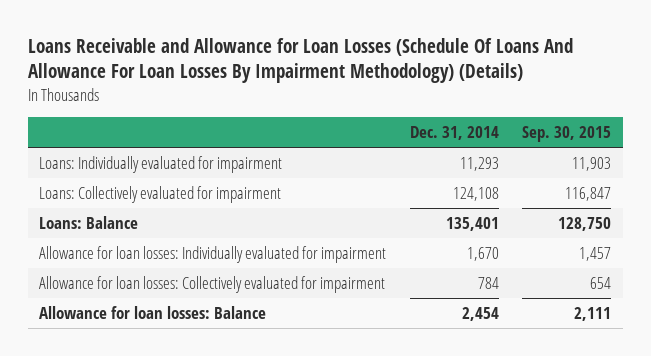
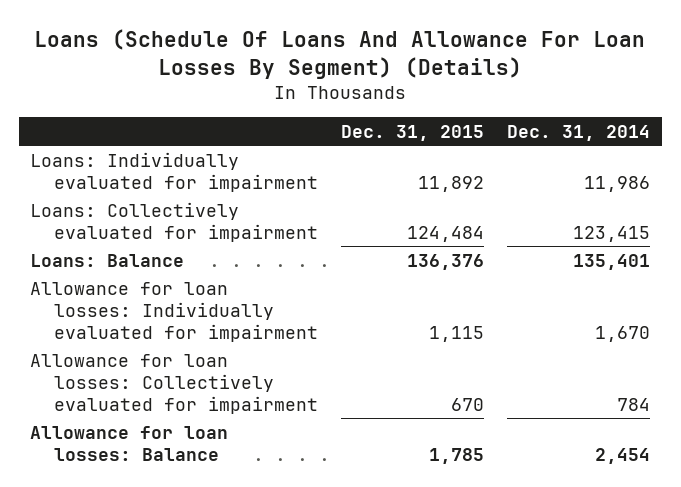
[27,38,573,84] Loans Receivable and Allowance for Loan Losses (Schedule Of Loans And Allowance For Loan Losses By Impairment Methodology) (Details) -> [34,28,646,79] Loans (Schedule Of Loans And Allowance For Loan Losses By Segment) (Details)
[522,125,612,142] Sep. 30, 2015 -> none
none -> [341,124,485,141] Dec. 31, 2015
[459,156,499,171] 11,293 -> [584,175,651,192] 11,986
[452,186,499,201] 124,108 -> [573,225,651,242] 123,415

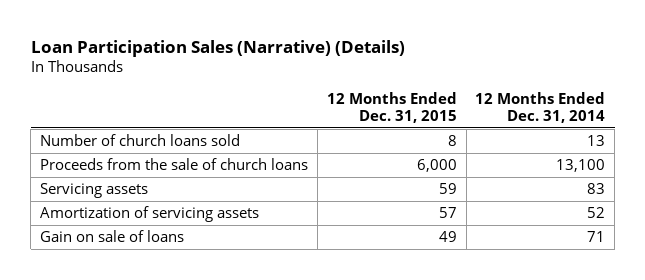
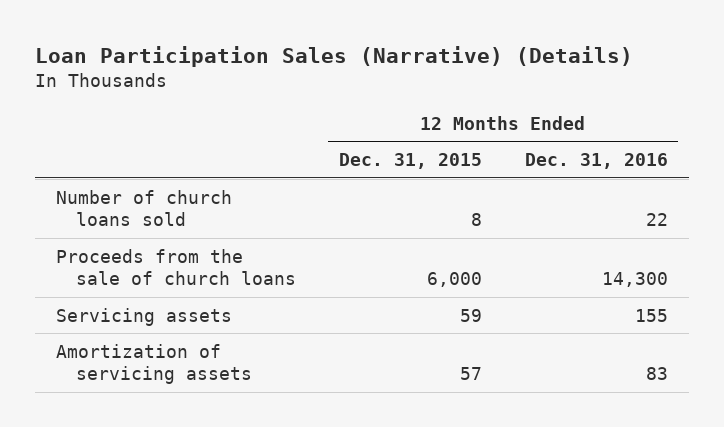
[475,91,606,123] 12 Months Ended Dec. 31, 2014 -> none
none -> [524,153,668,170] Dec. 31, 2016
[40,230,185,243] Gain on sale of loans -> none

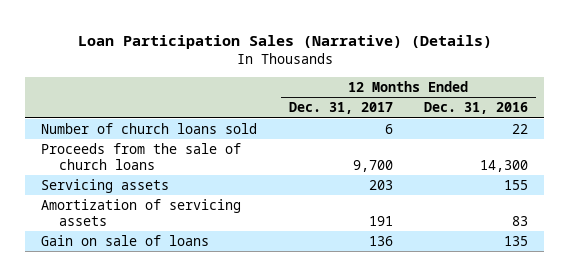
[339,153,483,170] Dec. 31, 2015 -> none
none -> [288,102,393,115] Dec. 31, 2017
none -> [41,234,210,246] Gain on sale of loans

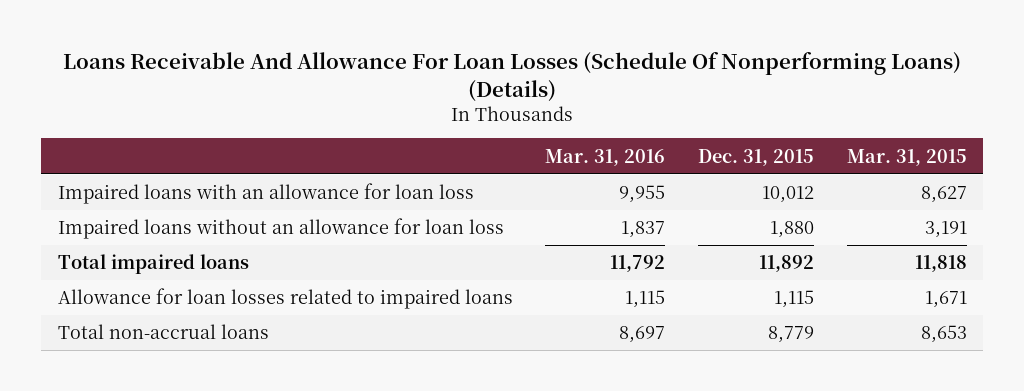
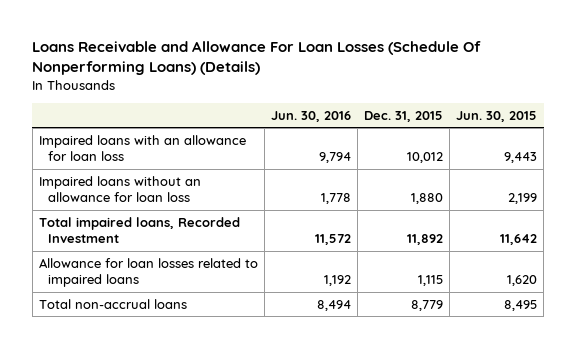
[63,51,962,102] Loans Receivable And Allowance For Loan Losses (Schedule Of Nonperforming Loans) (Details) -> [32,41,482,76] Loans Receivable and Allowance For Loan Losses (Schedule Of Nonperforming Loans) (Details)
[545,148,666,166] Mar. 31, 2016 -> none
[846,148,967,166] Mar. 31, 2015 -> none
none -> [270,110,351,122] Jun. 30, 2016
none -> [455,110,537,122] Jun. 30, 2015
[57,254,249,275] Total impaired loans -> [38,216,240,244] Total impaired loans, Recorded Investment

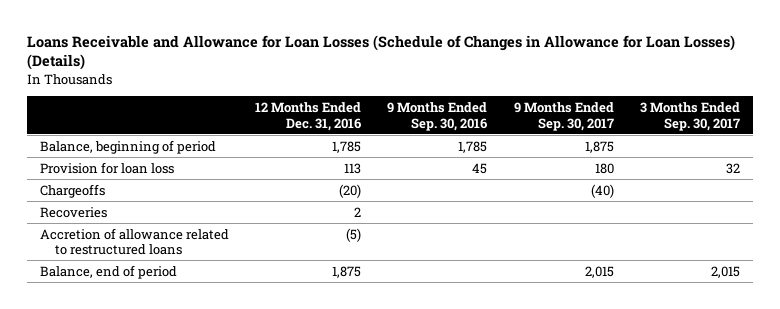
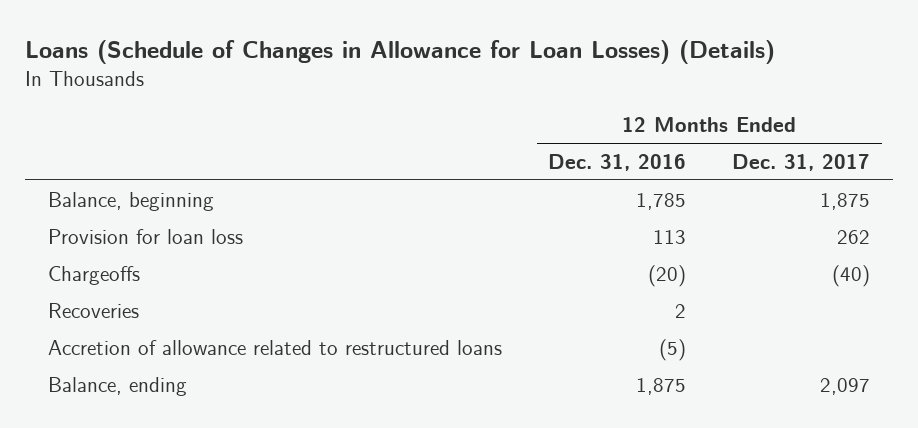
[26,34,735,71] Loans Receivable and Allowance for Loan Losses (Schedule of Changes in Allowance for Loan Losses) (Details) -> [25,39,776,64] Loans (Schedule of Changes in Allowance for Loan Losses) (Details)
[387,101,488,131] 9 Months Ended Sep. 30, 2016 -> none
[513,101,614,131] 9 Months Ended Sep. 30, 2017 -> none
[639,101,740,131] 3 Months Ended Sep. 30, 2017 -> none
none -> [732,153,871,171] Dec. 31, 2017
[39,139,216,154] Balance, beginning of period -> [48,191,215,211] Balance, beginning
[39,264,177,279] Balance, end of period -> [48,376,188,396] Balance, ending

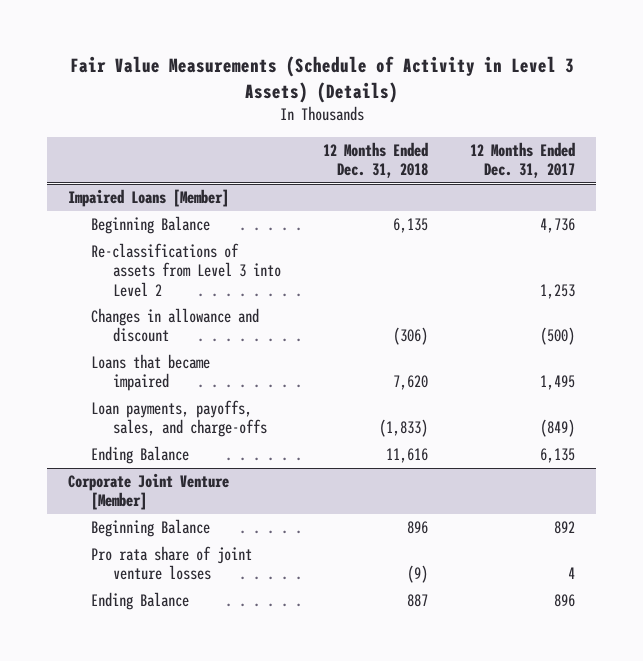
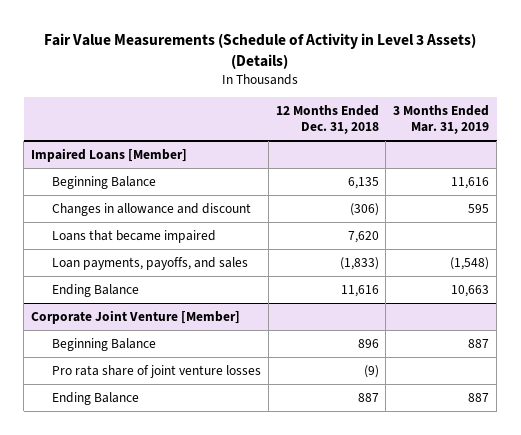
[470,142,576,179] 12 Months Ended Dec. 31, 2017 -> none
none -> [393,105,490,135] 3 Months Ended Mar. 31, 2019
[90,243,282,297] Re-classifications of assets from Level 3 into Level 2 -> none
[90,400,268,438] Loan payments, payoffs, sales, and charge-offs -> [51,256,248,270] Loan payments, payoffs, and sales

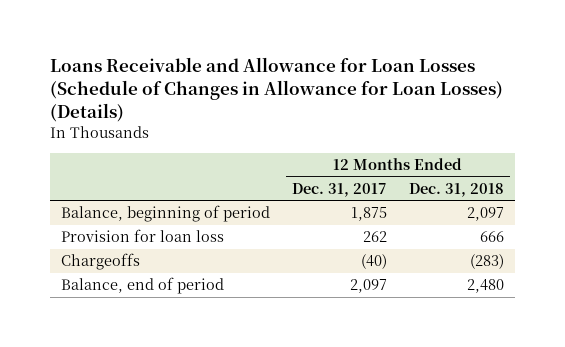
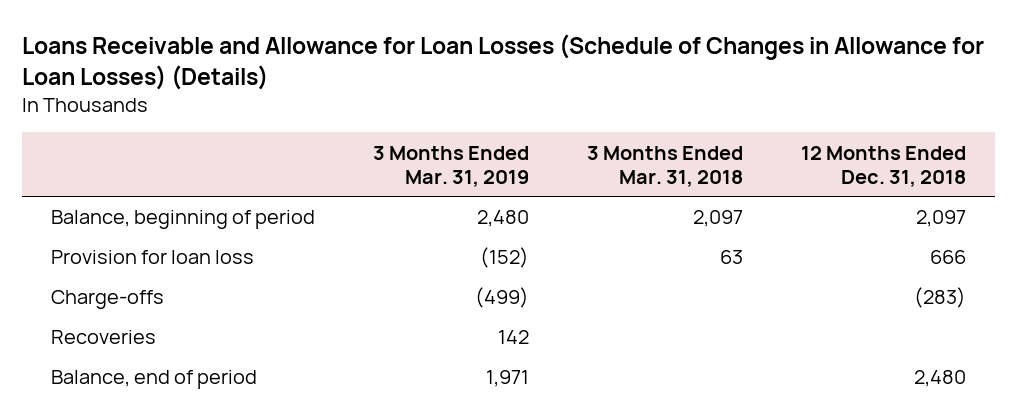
[291,182,387,197] Dec. 31, 2017 -> none
none -> [373,145,530,187] 3 Months Ended Mar. 31, 2019
none -> [586,145,743,187] 3 Months Ended Mar. 31, 2018
[60,253,140,271] Chargeoffs -> [51,290,165,310] Charge-offs
none -> [51,330,157,345] Recoveries

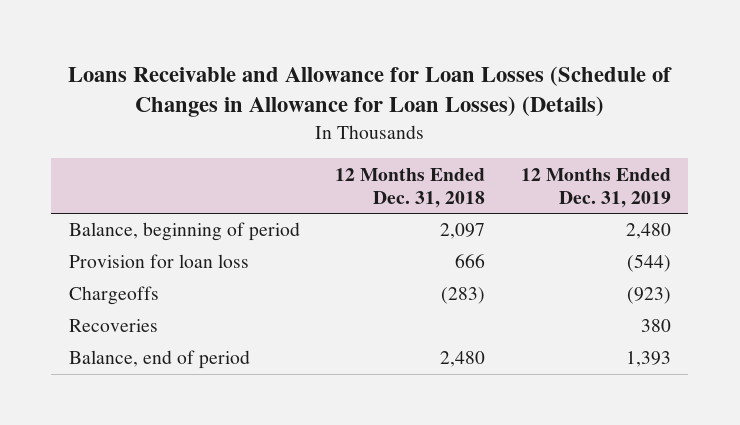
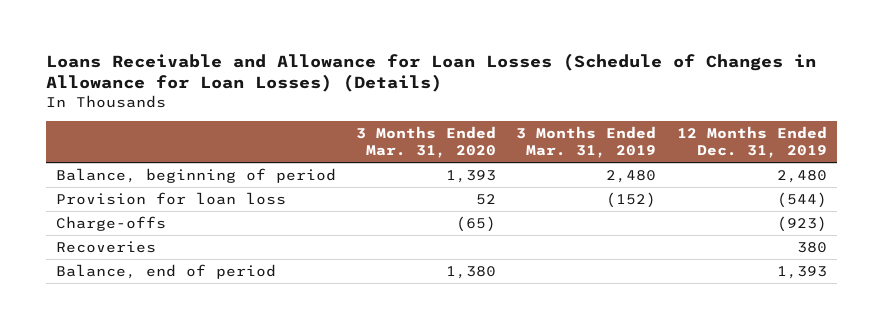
[335,167,486,208] 12 Months Ended Dec. 31, 2018 -> none
none -> [356,125,497,158] 3 Months Ended Mar. 31, 2020
none -> [516,125,657,158] 3 Months Ended Mar. 31, 2019
[69,286,160,306] Chargeoffs -> [55,215,166,231] Charge-offs

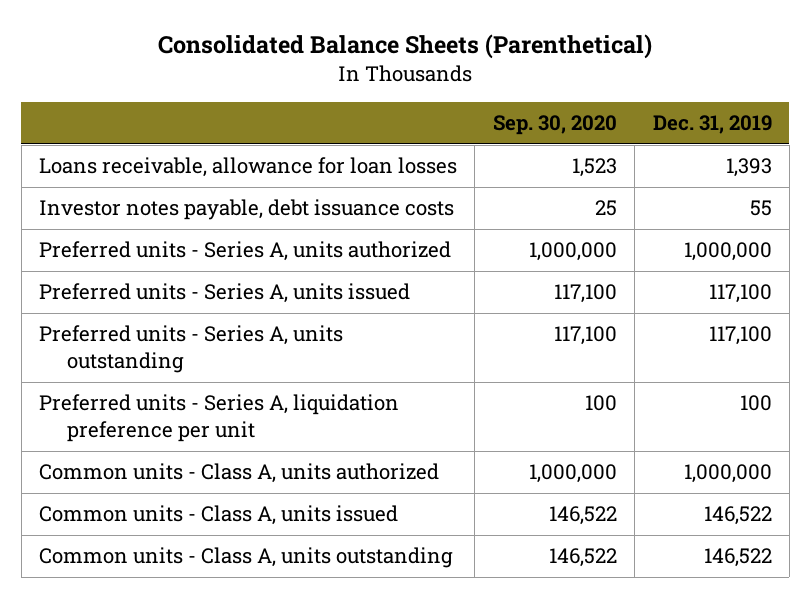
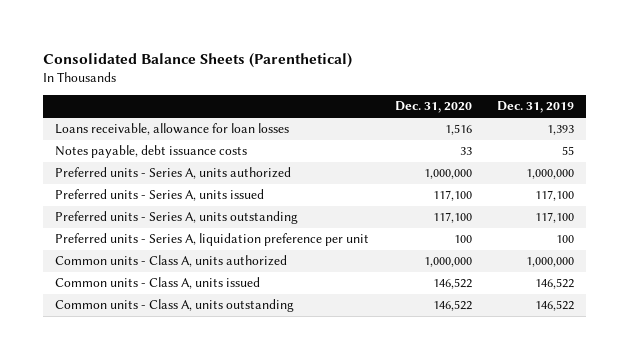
[492,115,617,136] Sep. 30, 2020 -> none
none -> [394,101,472,114] Dec. 31, 2020
[39,199,455,221] Investor notes payable, debt issuance costs -> [55,145,248,159] Notes payable, debt issuance costs

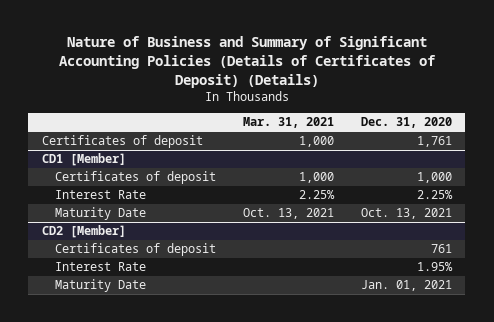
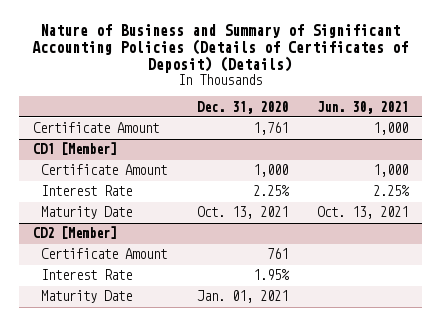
[242,117,334,129] Mar. 31, 2021 -> none
none -> [316,100,408,114] Jun. 30, 2021
[41,135,203,149] Certificates of deposit -> [33,122,160,134] Certificate Amount
[55,171,217,185] Certificates of deposit -> [41,164,168,176] Certificate Amount
[55,243,217,257] Certificates of deposit -> [41,248,168,260] Certificate Amount

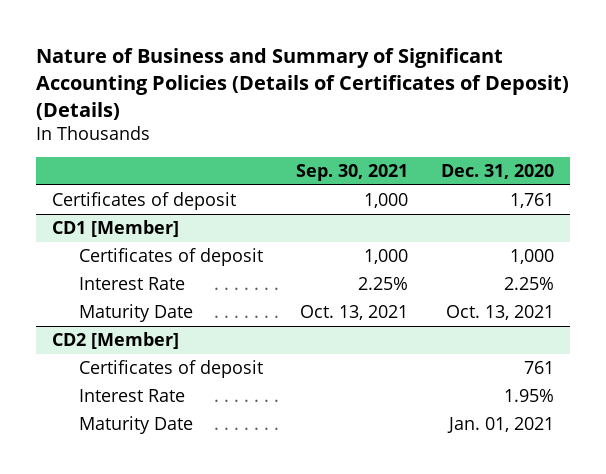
[316,100,408,114] Jun. 30, 2021 -> none
none -> [295,164,408,182] Sep. 30, 2021
[33,122,160,134] Certificate Amount -> [52,191,237,210] Certificates of deposit
[41,164,168,176] Certificate Amount -> [79,247,264,266] Certificates of deposit
[41,248,168,260] Certificate Amount -> [79,359,264,378] Certificates of deposit

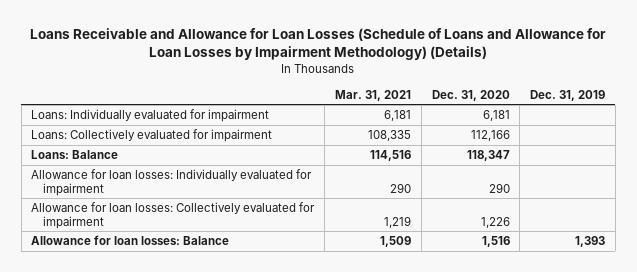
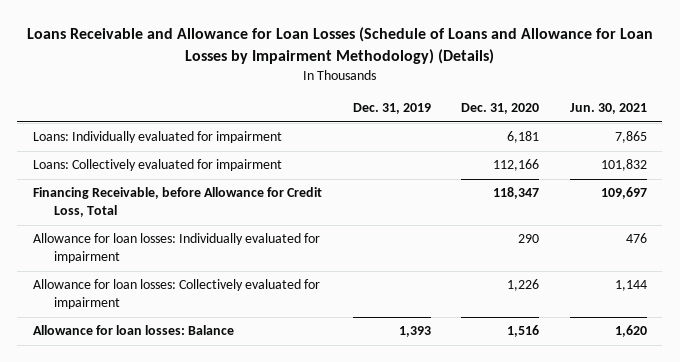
[335,89,412,101] Mar. 31, 2021 -> none
none -> [569,103,647,115] Jun. 30, 2021
[31,150,119,160] Loans: Balance -> [32,187,322,218] Financing Receivable, before Allowance for Credit Loss, Total

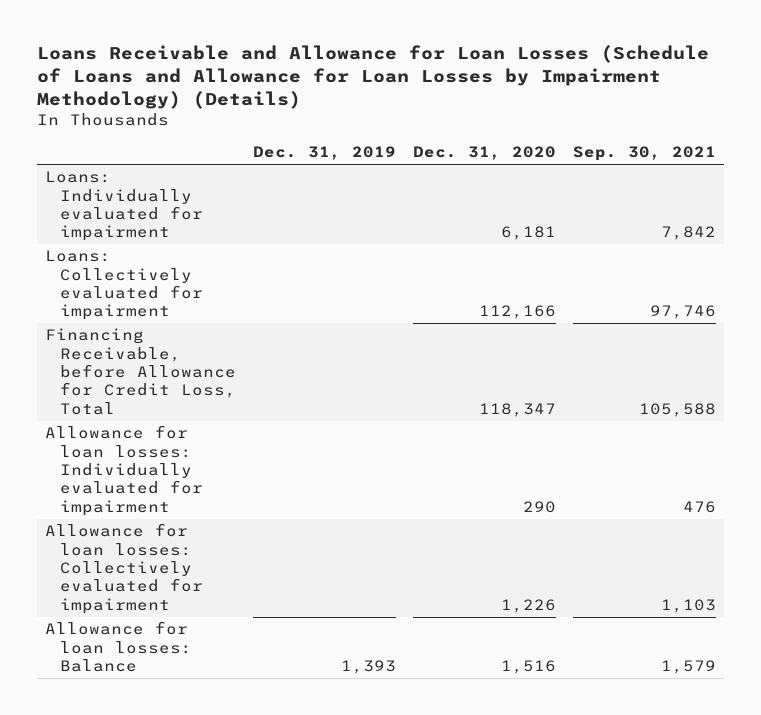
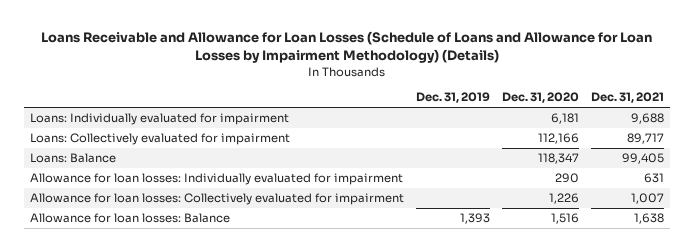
[572,146,716,162] Sep. 30, 2021 -> none
none -> [590,92,664,104] Dec. 31, 2021
[44,328,236,415] Financing Receivable, before Allowance for Credit Loss, Total -> [30,153,117,164] Loans: Balance

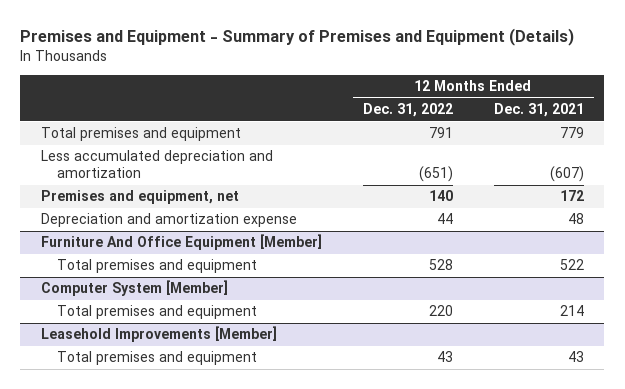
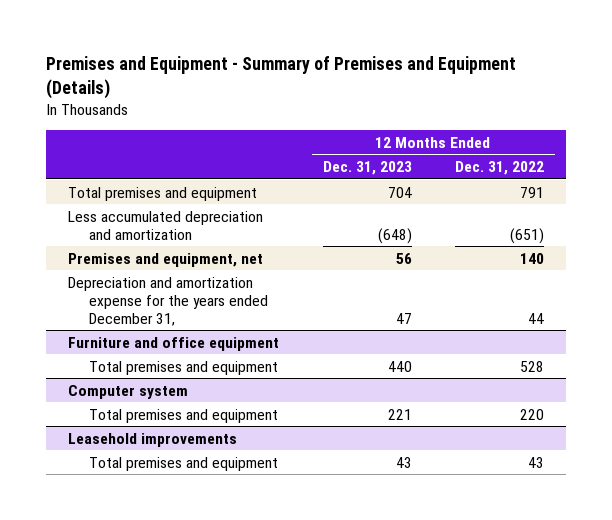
[493,103,584,118] Dec. 31, 2021 -> none
none -> [322,161,412,176] Dec. 31, 2023
[40,213,297,228] Depreciation and amortization expense -> [68,276,268,326] Depreciation and amortization expense for the years ended December 31,
[40,234,322,251] Furniture And Office Equipment [Member] -> [68,336,280,351] Furniture and office equipment
[40,280,228,297] Computer System [Member] -> [68,384,189,399] Computer system
[40,326,277,343] Leasehold Improvements [Member] -> [68,432,238,447] Leasehold improvements

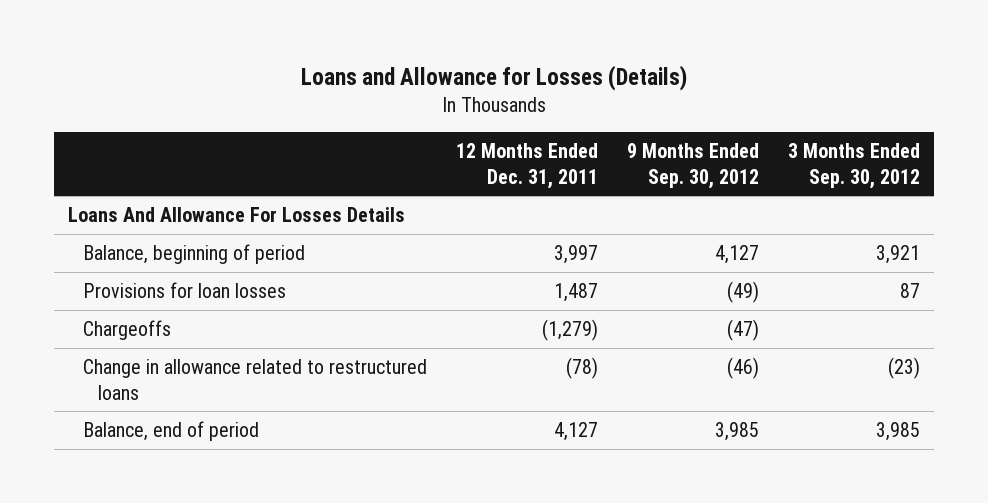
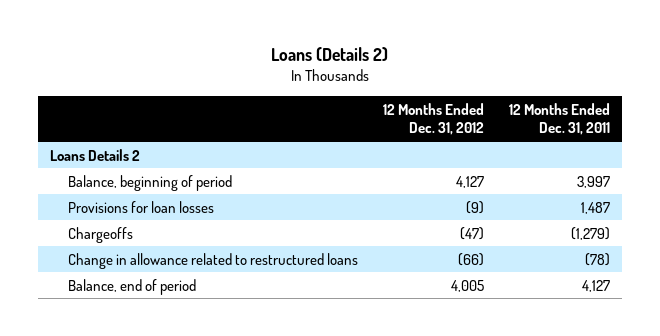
[301,64,688,91] Loans and Allowance for Losses (Details) -> [270,46,388,61] Loans (Details 2)
[627,142,760,189] 9 Months Ended Sep. 30, 2012 -> none
[787,142,920,189] 3 Months Ended Sep. 30, 2012 -> none
none -> [382,102,484,136] 12 Months Ended Dec. 31, 2012
[68,206,406,222] Loans And Allowance For Losses Details -> [50,148,141,161] Loans Details 2

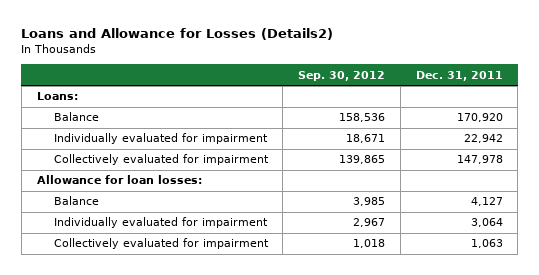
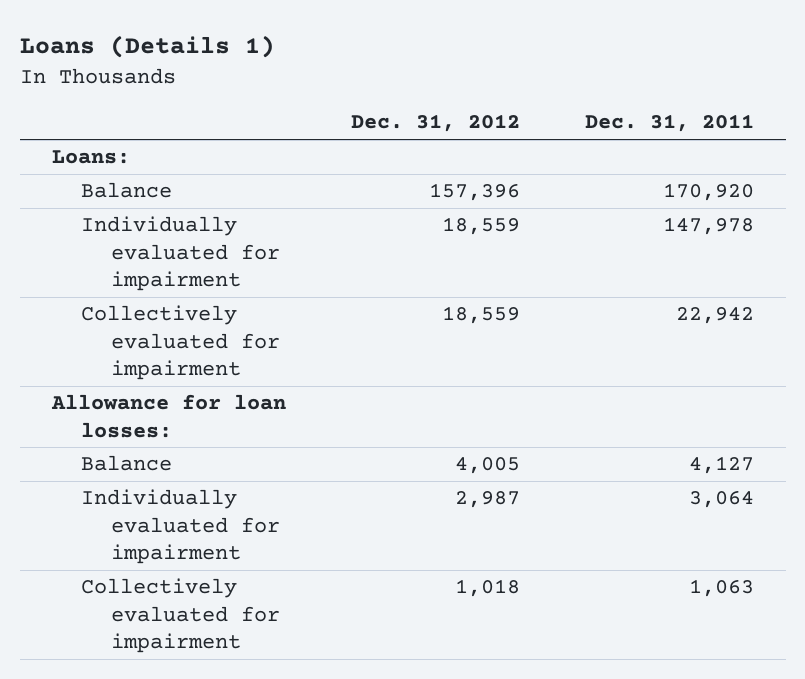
[21,28,334,41] Loans and Allowance for Losses (Details2) -> [19,35,275,59] Loans (Details 1)
[298,70,386,81] Sep. 30, 2012 -> none
none -> [350,114,520,133] Dec. 31, 2012
[463,134,503,144] 22,942 -> [662,217,754,236] 147,978
[456,155,503,165] 147,978 -> [675,307,754,325] 22,942

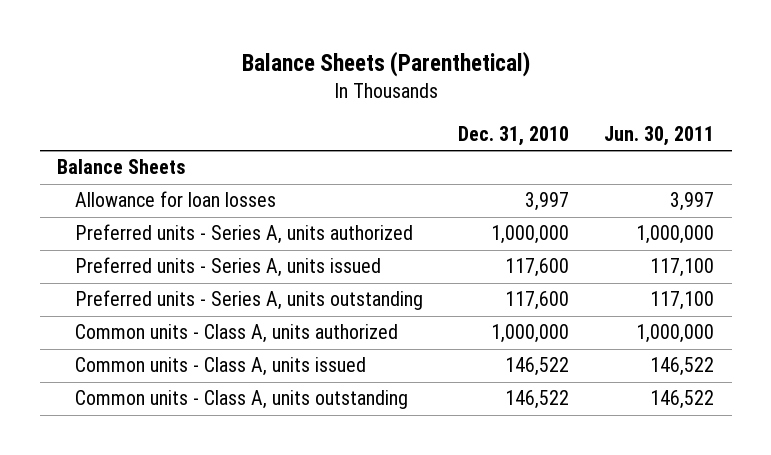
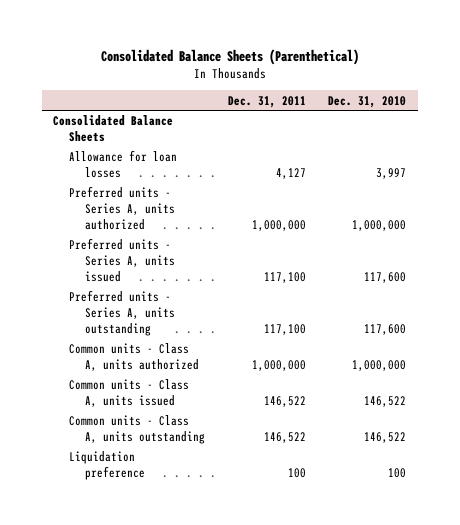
[241,50,530,77] Balance Sheets (Parenthetical) -> [100,49,359,66] Consolidated Balance Sheets (Parenthetical)
[604,125,715,146] Jun. 30, 2011 -> none
none -> [227,95,306,108] Dec. 31, 2011
[57,159,187,175] Balance Sheets -> [53,115,174,143] Consolidated Balance Sheets
none -> [69,451,145,481] Liquidation preference

